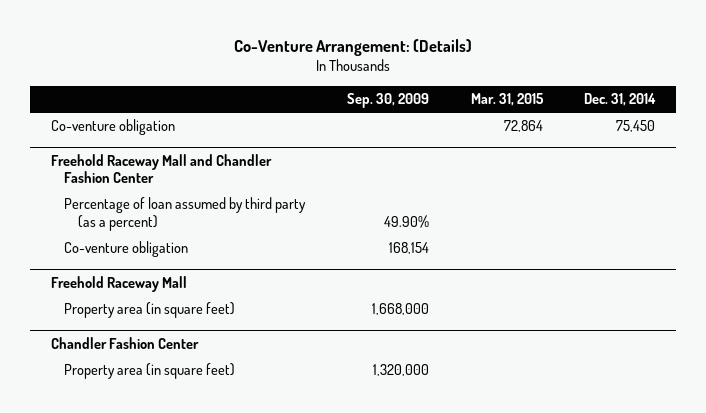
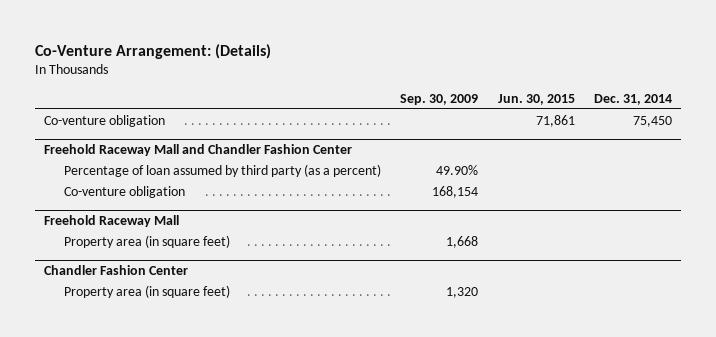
[470,93,544,107] Mar. 31, 2015 -> none
none -> [497,93,575,105] Jun. 30, 2015
[371,303,429,316] 1,668,000 -> [446,235,479,248] 1,668
[372,364,429,377] 1,320,000 -> [446,286,479,298] 1,320

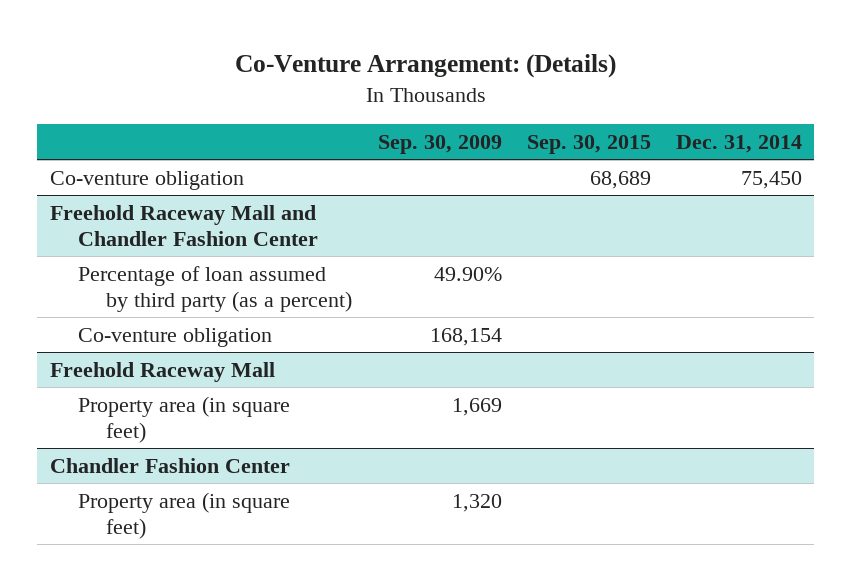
[497,93,575,105] Jun. 30, 2015 -> none
none -> [526,134,651,154] Sep. 30, 2015
[446,235,479,248] 1,668 -> [451,397,502,416] 1,669

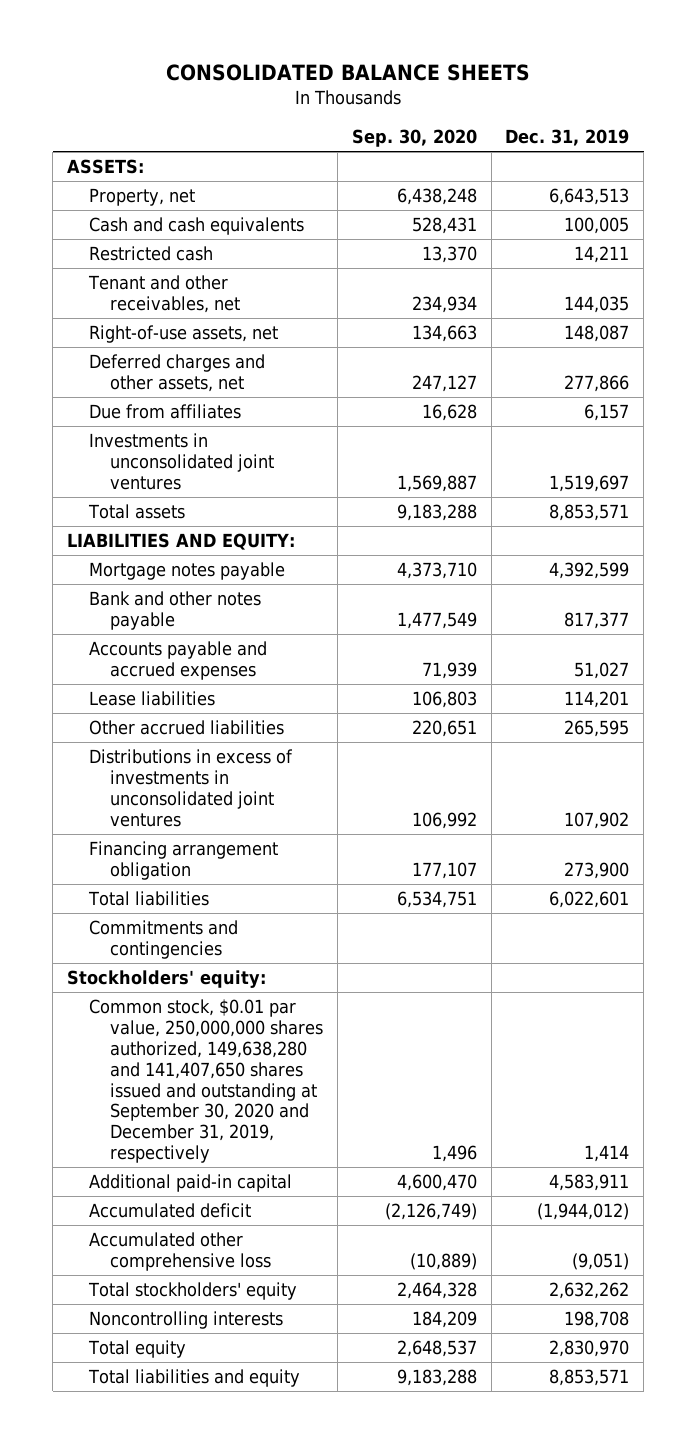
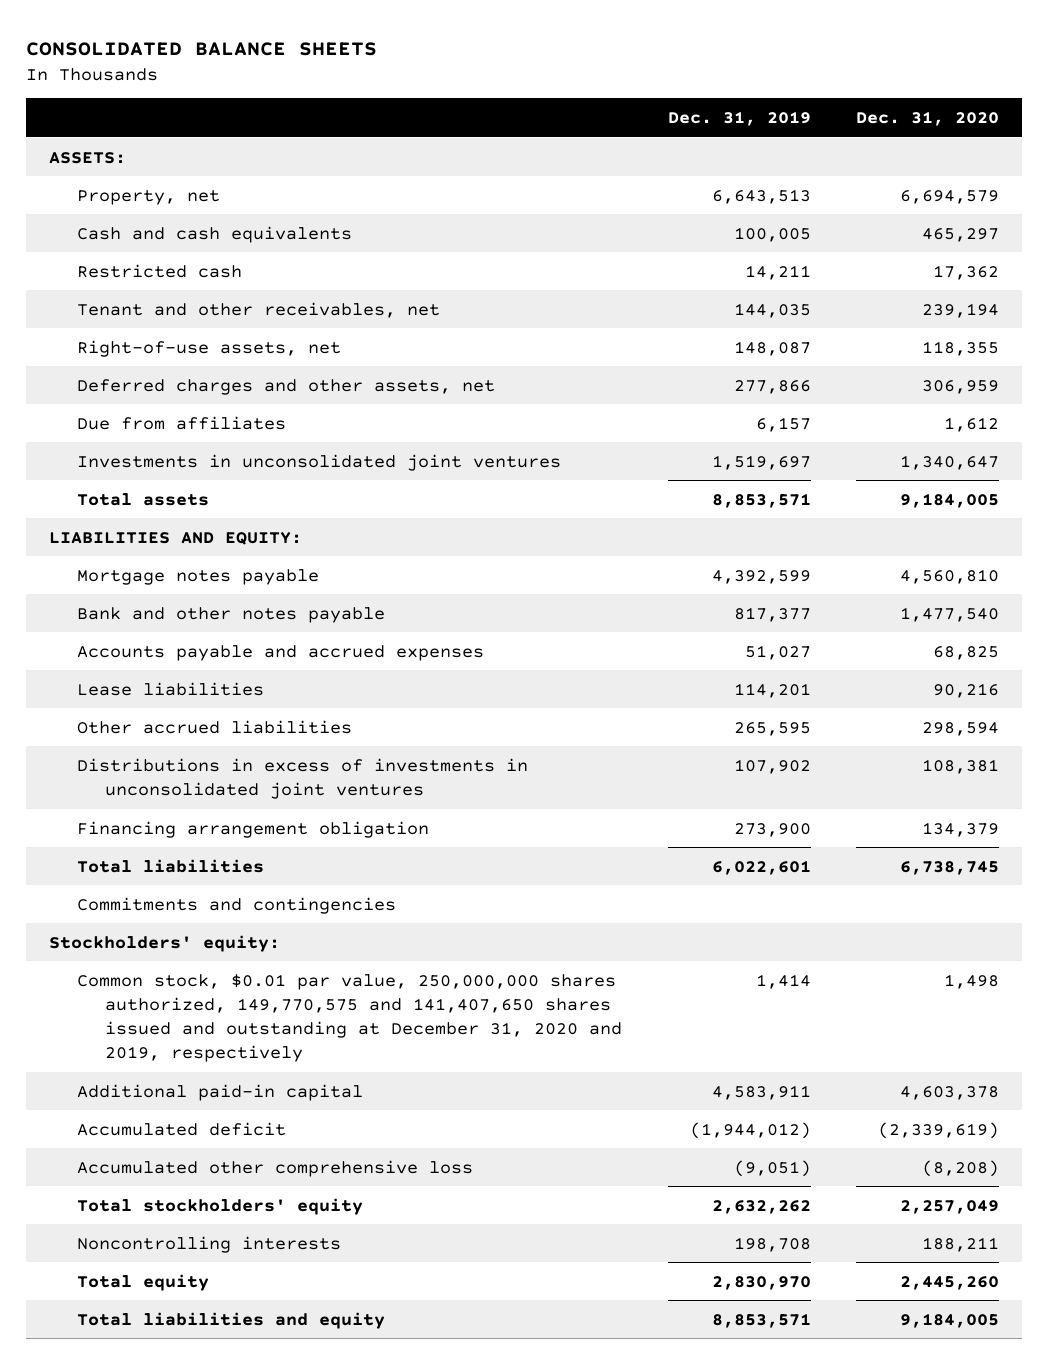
[351,129,477,148] Sep. 30, 2020 -> none
none -> [856,110,1000,126] Dec. 31, 2020
[88,999,323,1164] Common stock, $0.01 par value, 250,000,000 shares authorized, 149,638,280 and 141,407,650 shares issued and outstanding at September 30, 2020 and December 31, 2019, respectively -> [76,973,622,1062] Common stock, $0.01 par value, 250,000,000 shares authorized, 149,770,575 and 141,407,650 shares issued and outstanding at December 31, 2020 and 2019, respectively

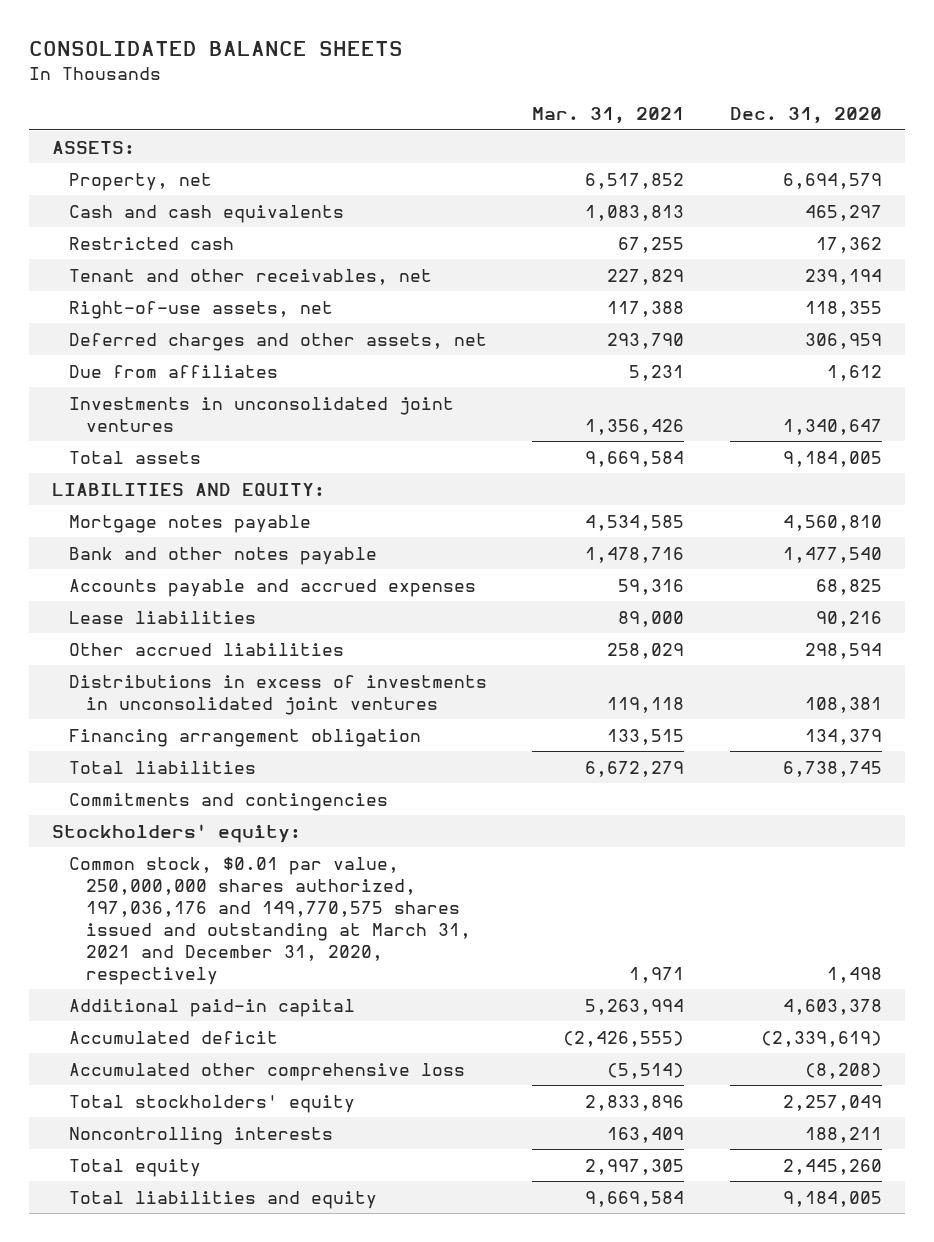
[667,110,811,126] Dec. 31, 2019 -> none
none -> [532,107,685,125] Mar. 31, 2021
[76,973,622,1062] Common stock, $0.01 par value, 250,000,000 shares authorized, 149,770,575 and 141,407,650 shares issued and outstanding at December 31, 2020 and 2019, respectively -> [68,856,471,985] Common stock, $0.01 par value, 250,000,000 shares authorized, 197,036,176 and 149,770,575 shares issued and outstanding at March 31, 2021 and December 31, 2020, respectively

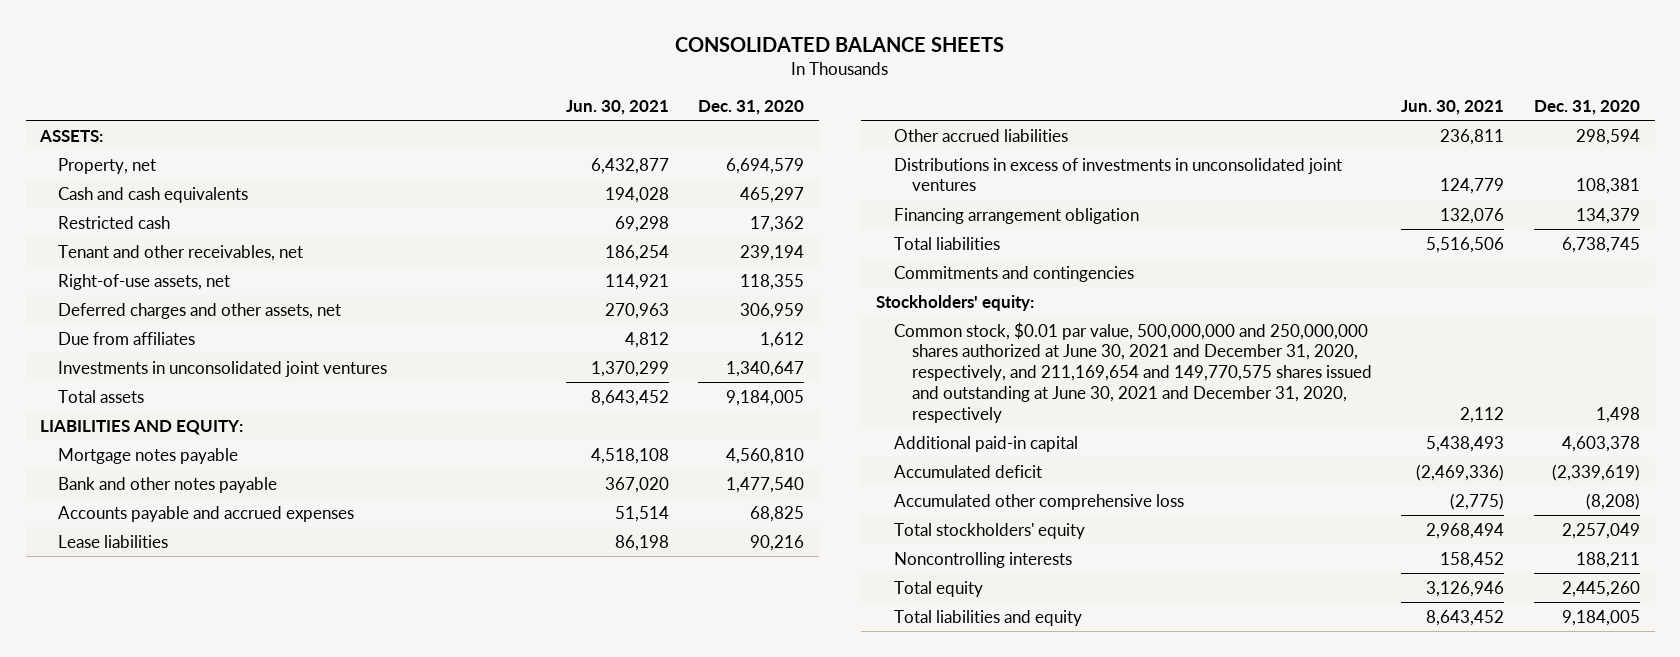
[532,107,685,125] Mar. 31, 2021 -> none
none -> [565,99,669,115] Jun. 30, 2021
[68,856,471,985] Common stock, $0.01 par value, 250,000,000 shares authorized, 197,036,176 and 149,770,575 shares issued and outstanding at March 31, 2021 and December 31, 2020, respectively -> [893,321,1372,424] Common stock, $0.01 par value, 500,000,000 and 250,000,000 shares authorized at June 30, 2021 and December 31, 2020, respectively, and 211,169,654 and 149,770,575 shares issued and outstanding at June 30, 2021 and December 31, 2020, respectively

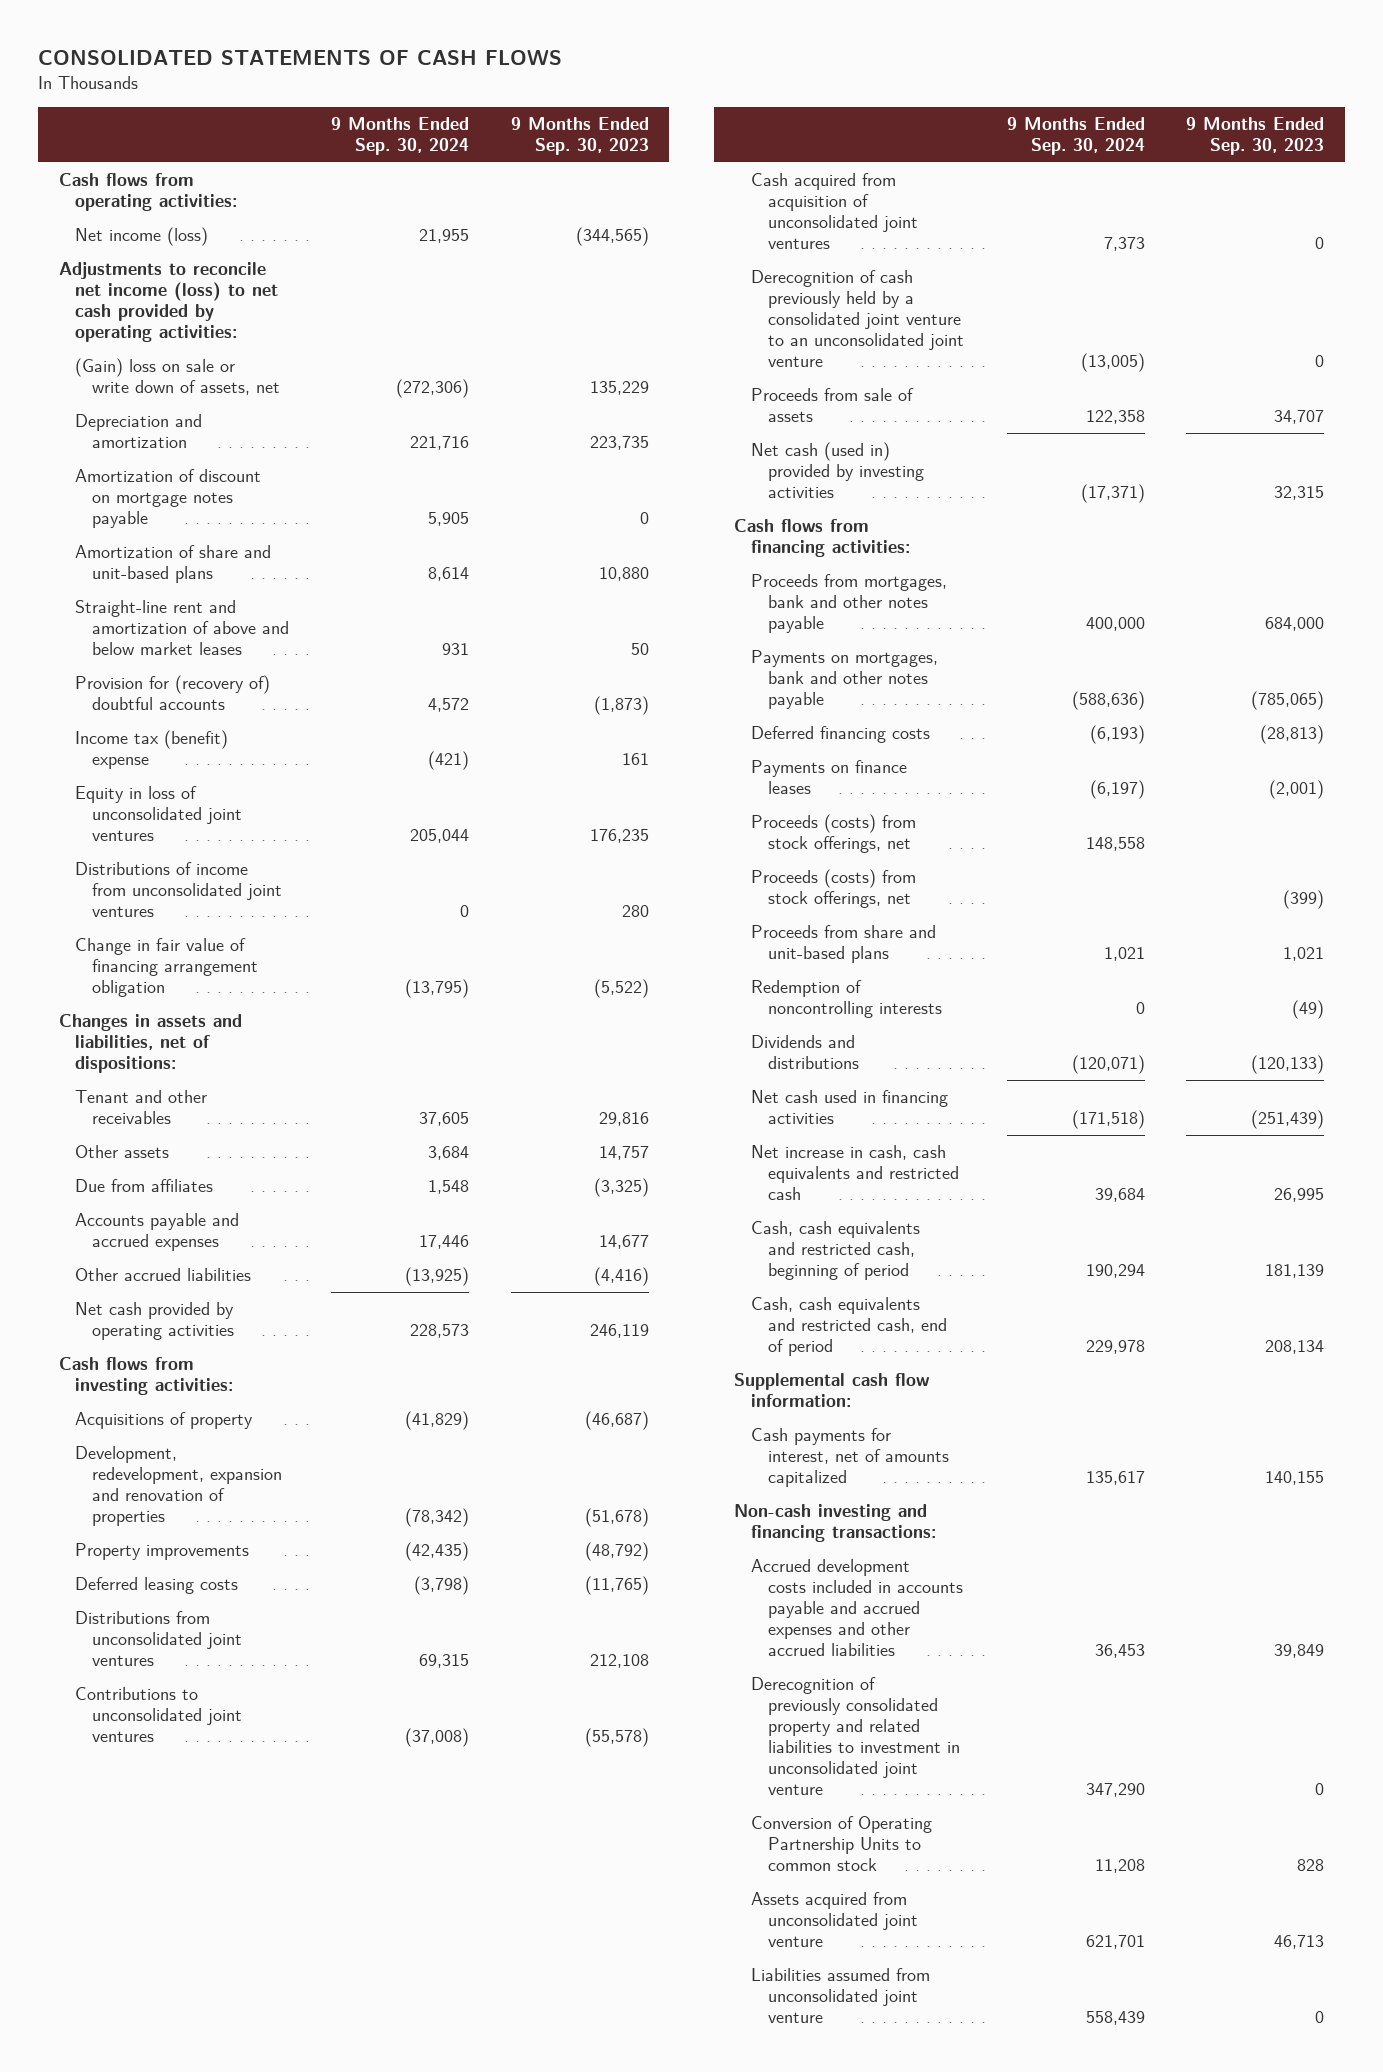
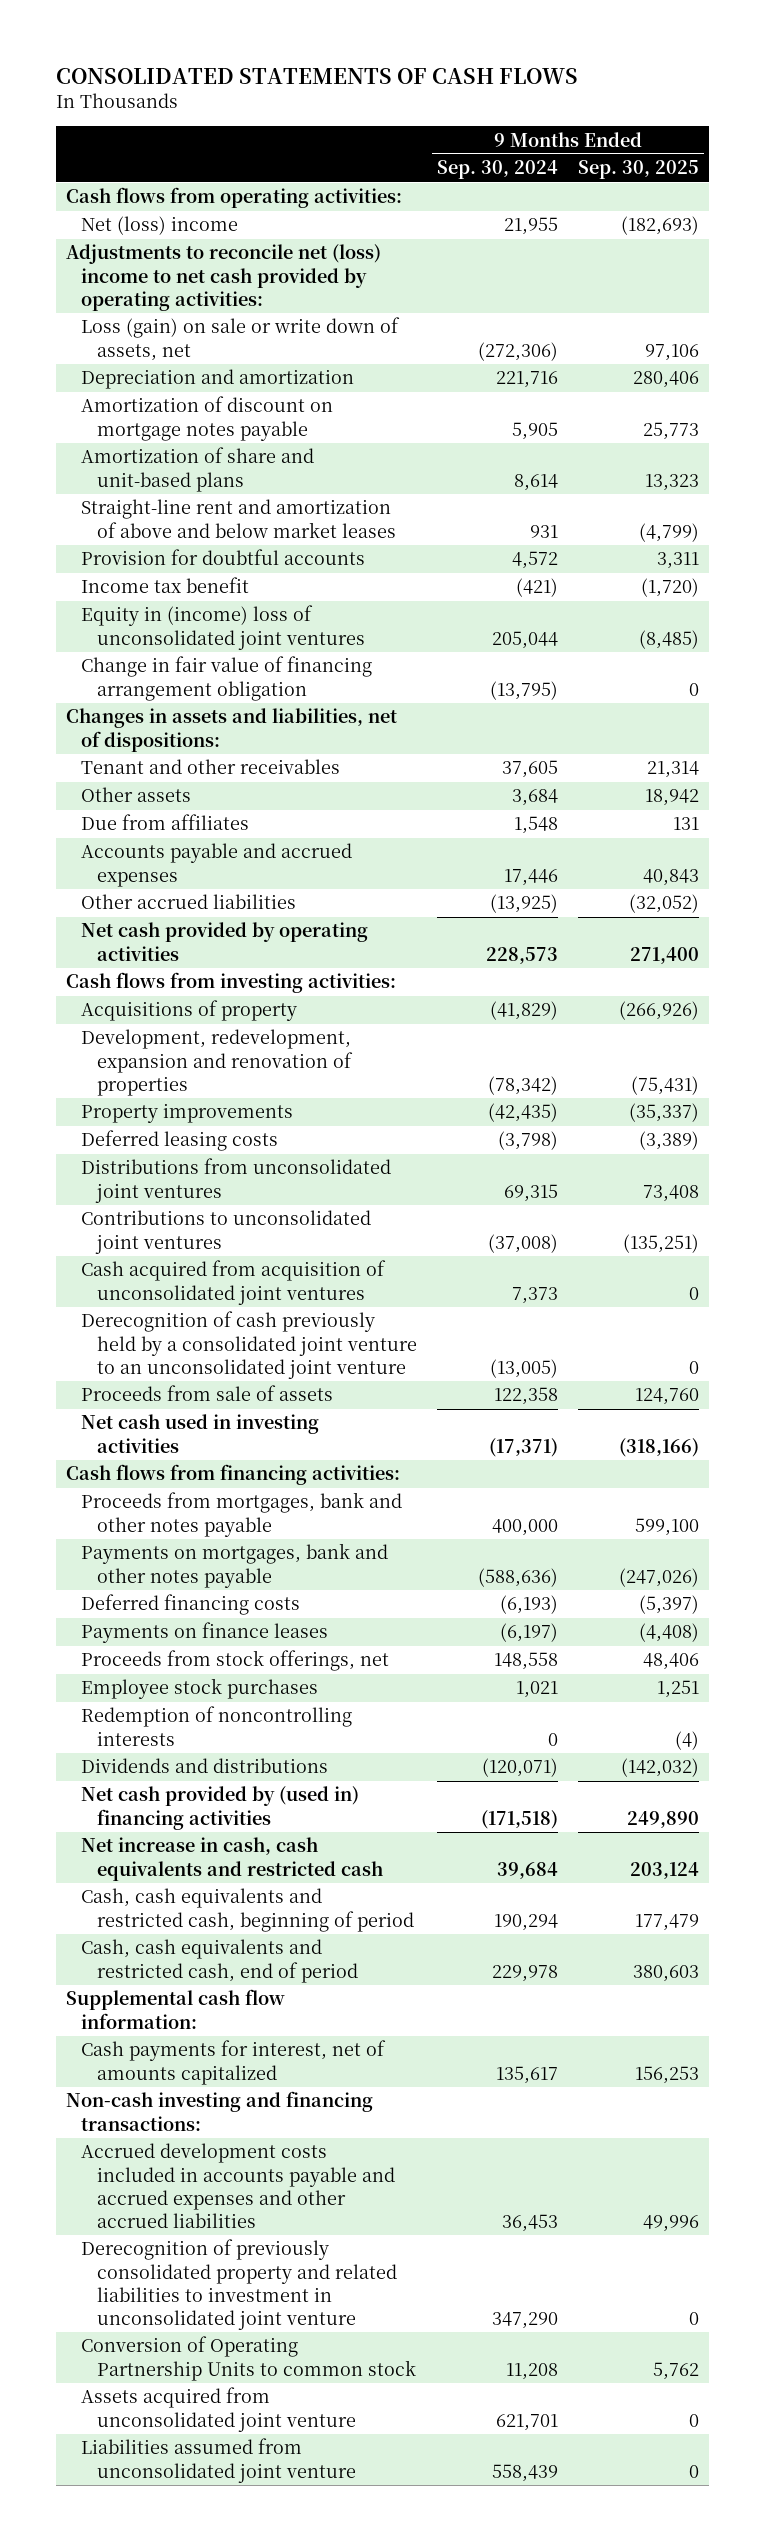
[510,117,649,156] 9 Months Ended Sep. 30, 2023 -> none
none -> [577,160,699,180] Sep. 30, 2025
[75,227,209,247] Net income (loss) -> [81,216,239,236] Net (loss) income
[58,262,279,343] Adjustments to reconcile net income (loss) to net cash provided by operating activities: -> [65,244,381,311] Adjustments to reconcile net (loss) income to net cash provided by operating activities:
[75,358,281,396] (Gain) loss on sale or write down of assets, net -> [81,317,401,361] Loss (gain) on sale or write down of assets, net
[75,862,283,918] Distributions of income from unconsolidated joint ventures -> none
[75,675,271,711] Provision for (recovery of) doubtful accounts -> [81,549,366,566] Provision for doubtful accounts
[75,730,229,770] Income tax (benefit) expense -> [81,577,250,594] Income tax benefit
[75,786,243,842] Equity in loss of unconsolidated joint ventures -> [81,605,366,650] Equity in (income) loss of unconsolidated joint ventures
[751,442,925,499] Net cash (used in) provided by investing activities -> [81,1414,320,1453] Net cash used in investing activities
[751,869,917,909] Proceeds (costs) from stock offerings, net -> none
[751,814,917,854] Proceeds (costs) from stock offerings, net -> [81,1650,390,1672] Proceeds from stock offerings, net
[751,925,937,964] Proceeds from share and unit-based plans -> [81,1678,319,1700] Employee stock purchases
[751,1090,949,1125] Net cash used in financing activities -> [81,1786,360,1830] Net cash provided by (used in) financing activities

